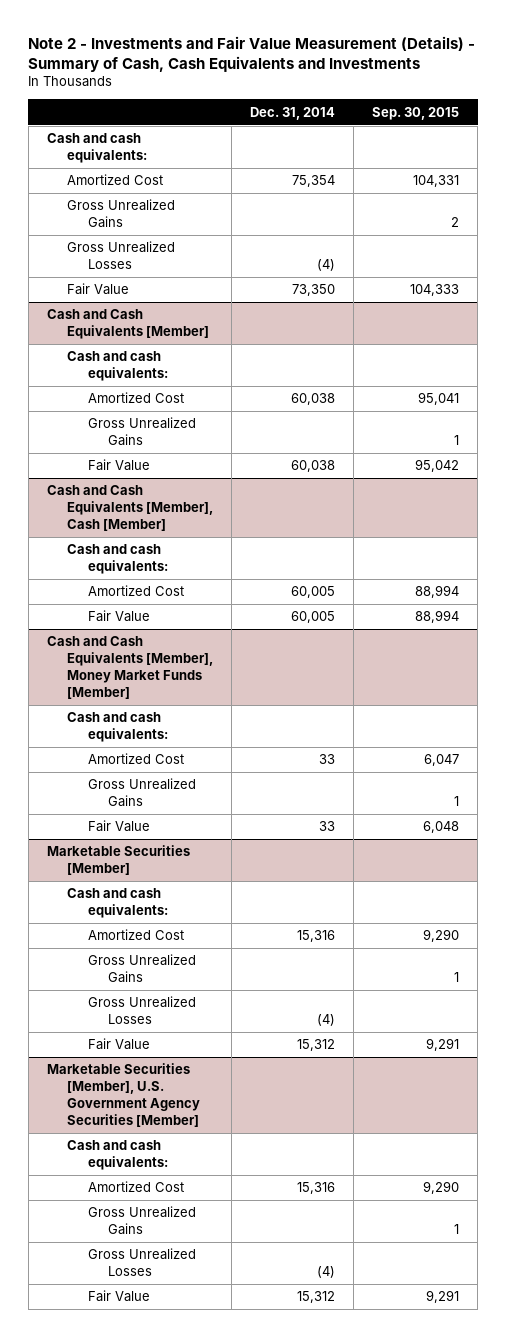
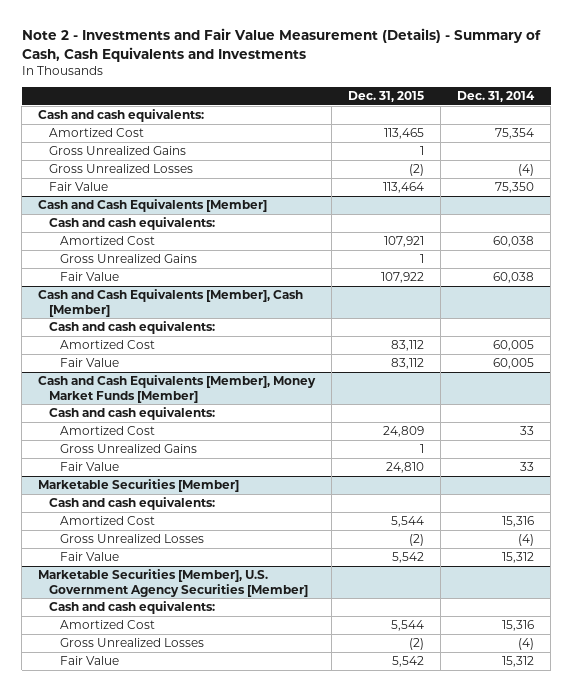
[372,106,460,120] Sep. 30, 2015 -> none
none -> [348,90,425,102] Dec. 31, 2015
[292,284,336,297] 73,350 -> [495,182,535,194] 75,350
[87,954,196,984] Gross Unrealized Gains -> none
[87,1206,196,1236] Gross Unrealized Gains -> none

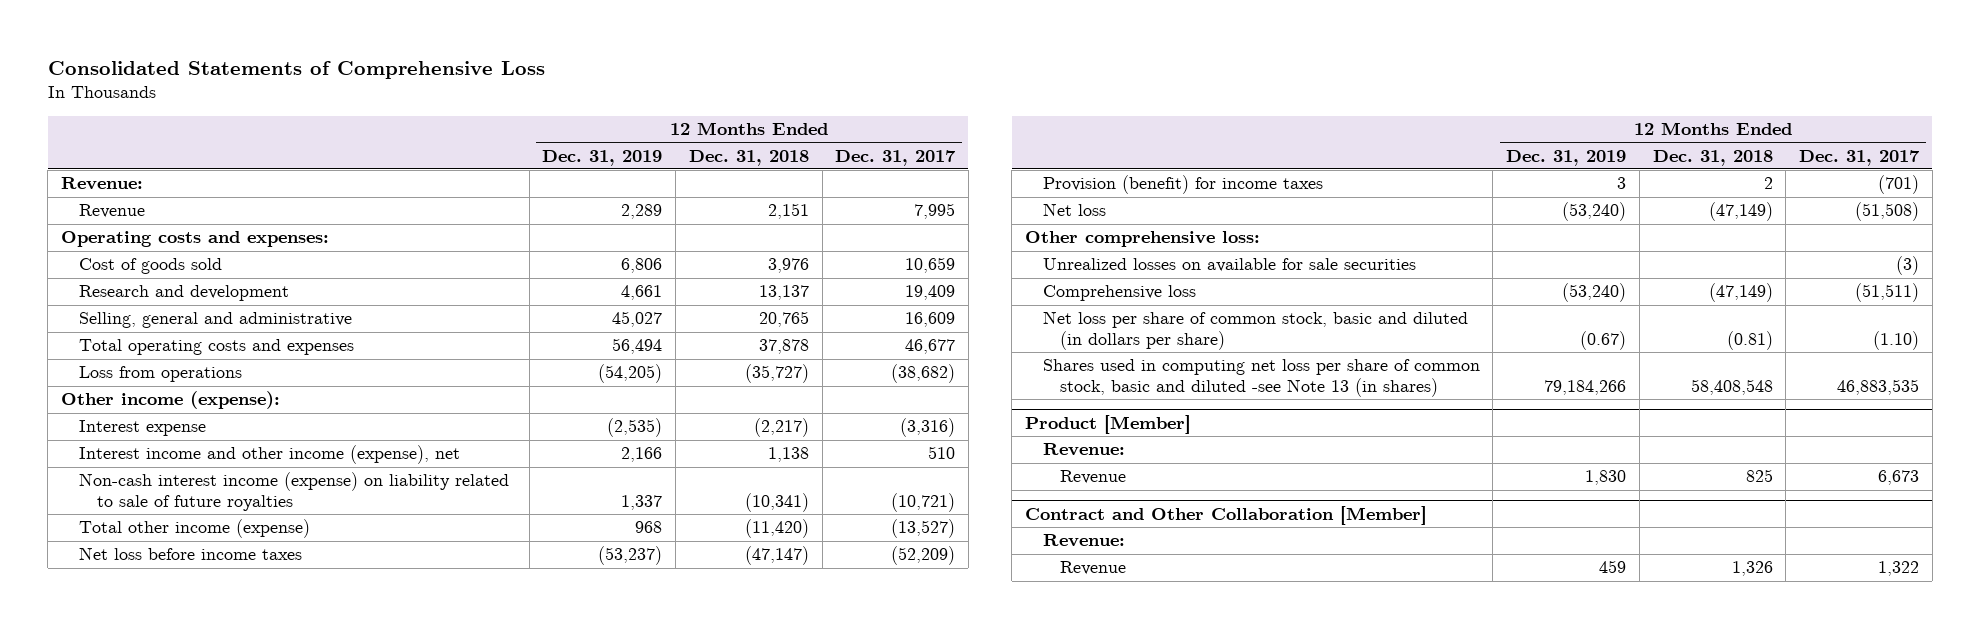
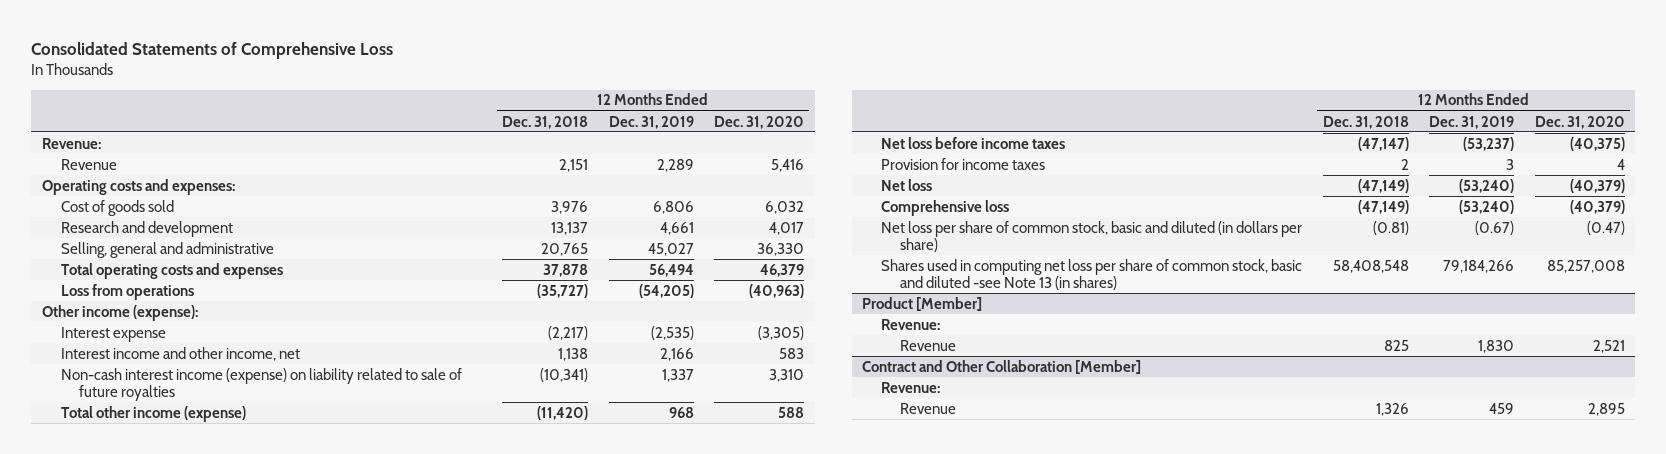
[835,149,957,166] Dec. 31, 2017 -> none
none -> [714,115,805,129] Dec. 31, 2020
[78,445,460,465] Interest income and other income (expense), net -> [60,346,300,361] Interest income and other income, net
[1042,175,1323,195] Provision (benefit) for income taxes -> [880,157,1045,170] Provision for income taxes
[1025,231,1261,248] Other comprehensive loss: -> none
[1042,258,1416,273] Unrealized losses on available for sale securities -> none

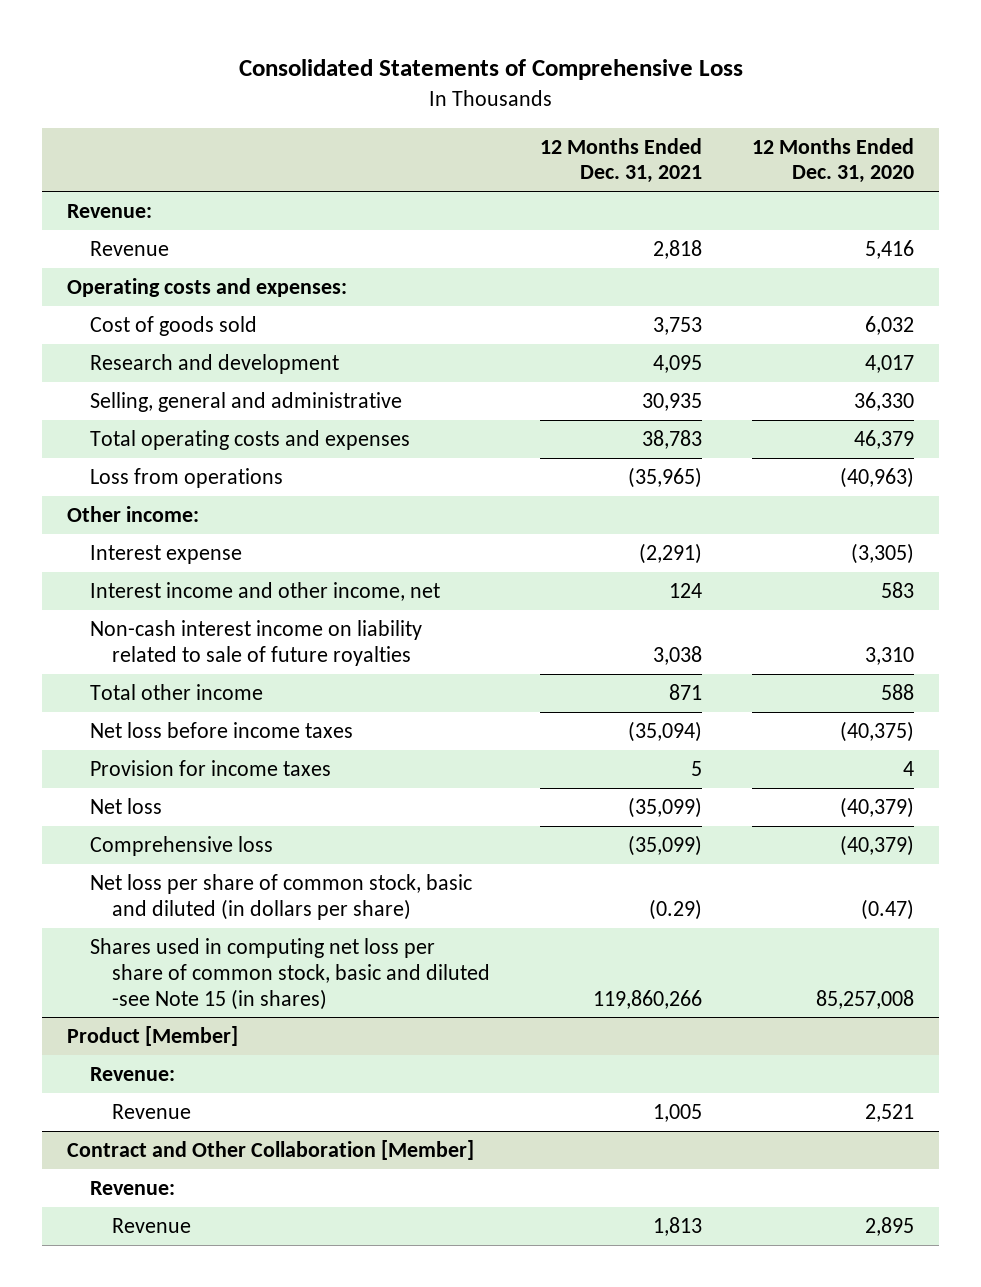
[502,115,589,129] Dec. 31, 2018 -> none
[608,115,694,129] Dec. 31, 2019 -> none
none -> [539,137,702,184] 12 Months Ended Dec. 31, 2021
[41,304,198,321] Other income (expense): -> [67,505,200,522] Other income:
[60,367,462,401] Non-cash interest income (expense) on liability related to sale of future royalties -> [89,619,422,666] Non-cash interest income on liability related to sale of future royalties
[60,405,246,422] Total other income (expense) -> [89,683,263,700] Total other income
[880,258,1302,290] Shares used in computing net loss per share of common stock, basic and diluted -see Note 13 (in shares) -> [89,937,490,1010] Shares used in computing net loss per share of common stock, basic and diluted -see Note 15 (in shares)

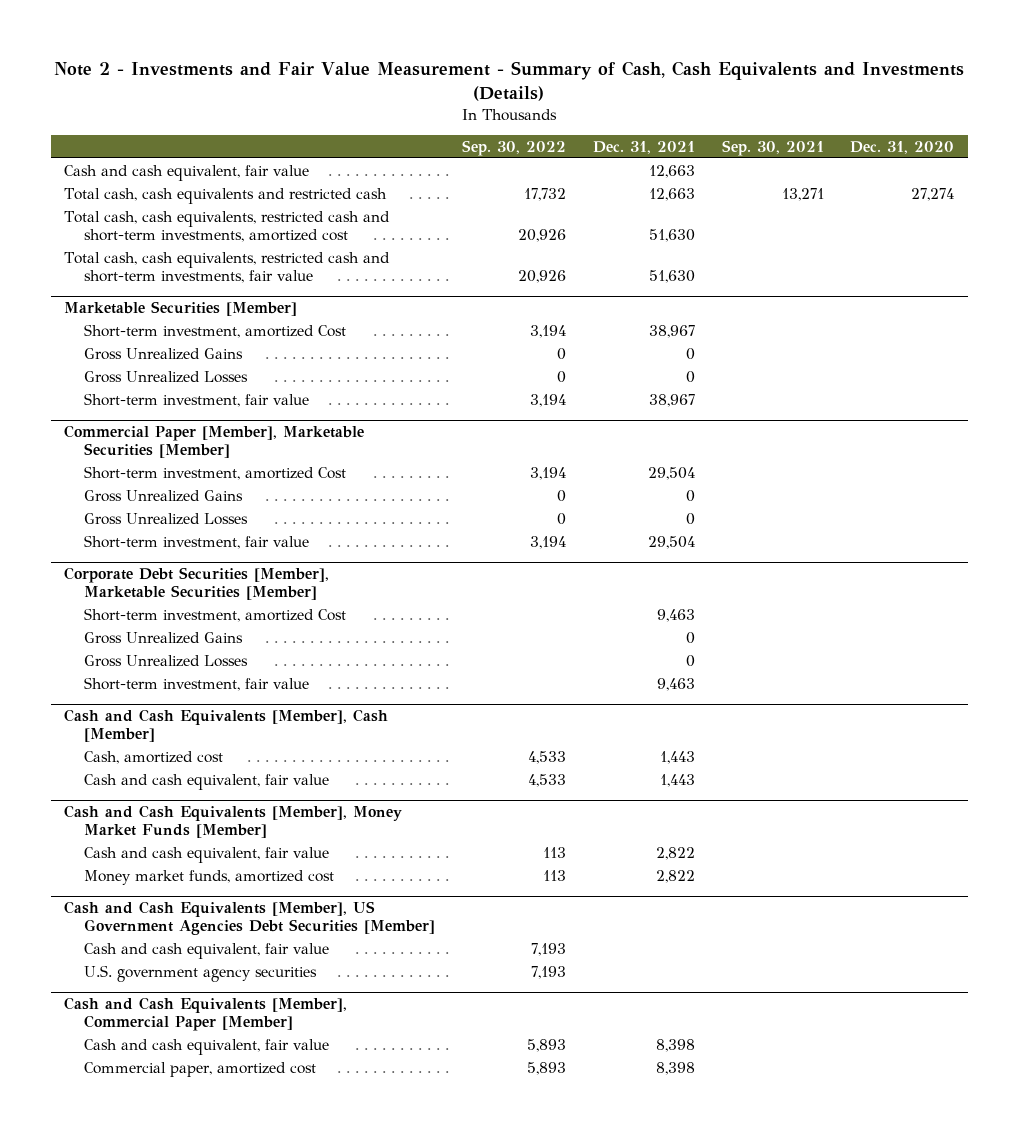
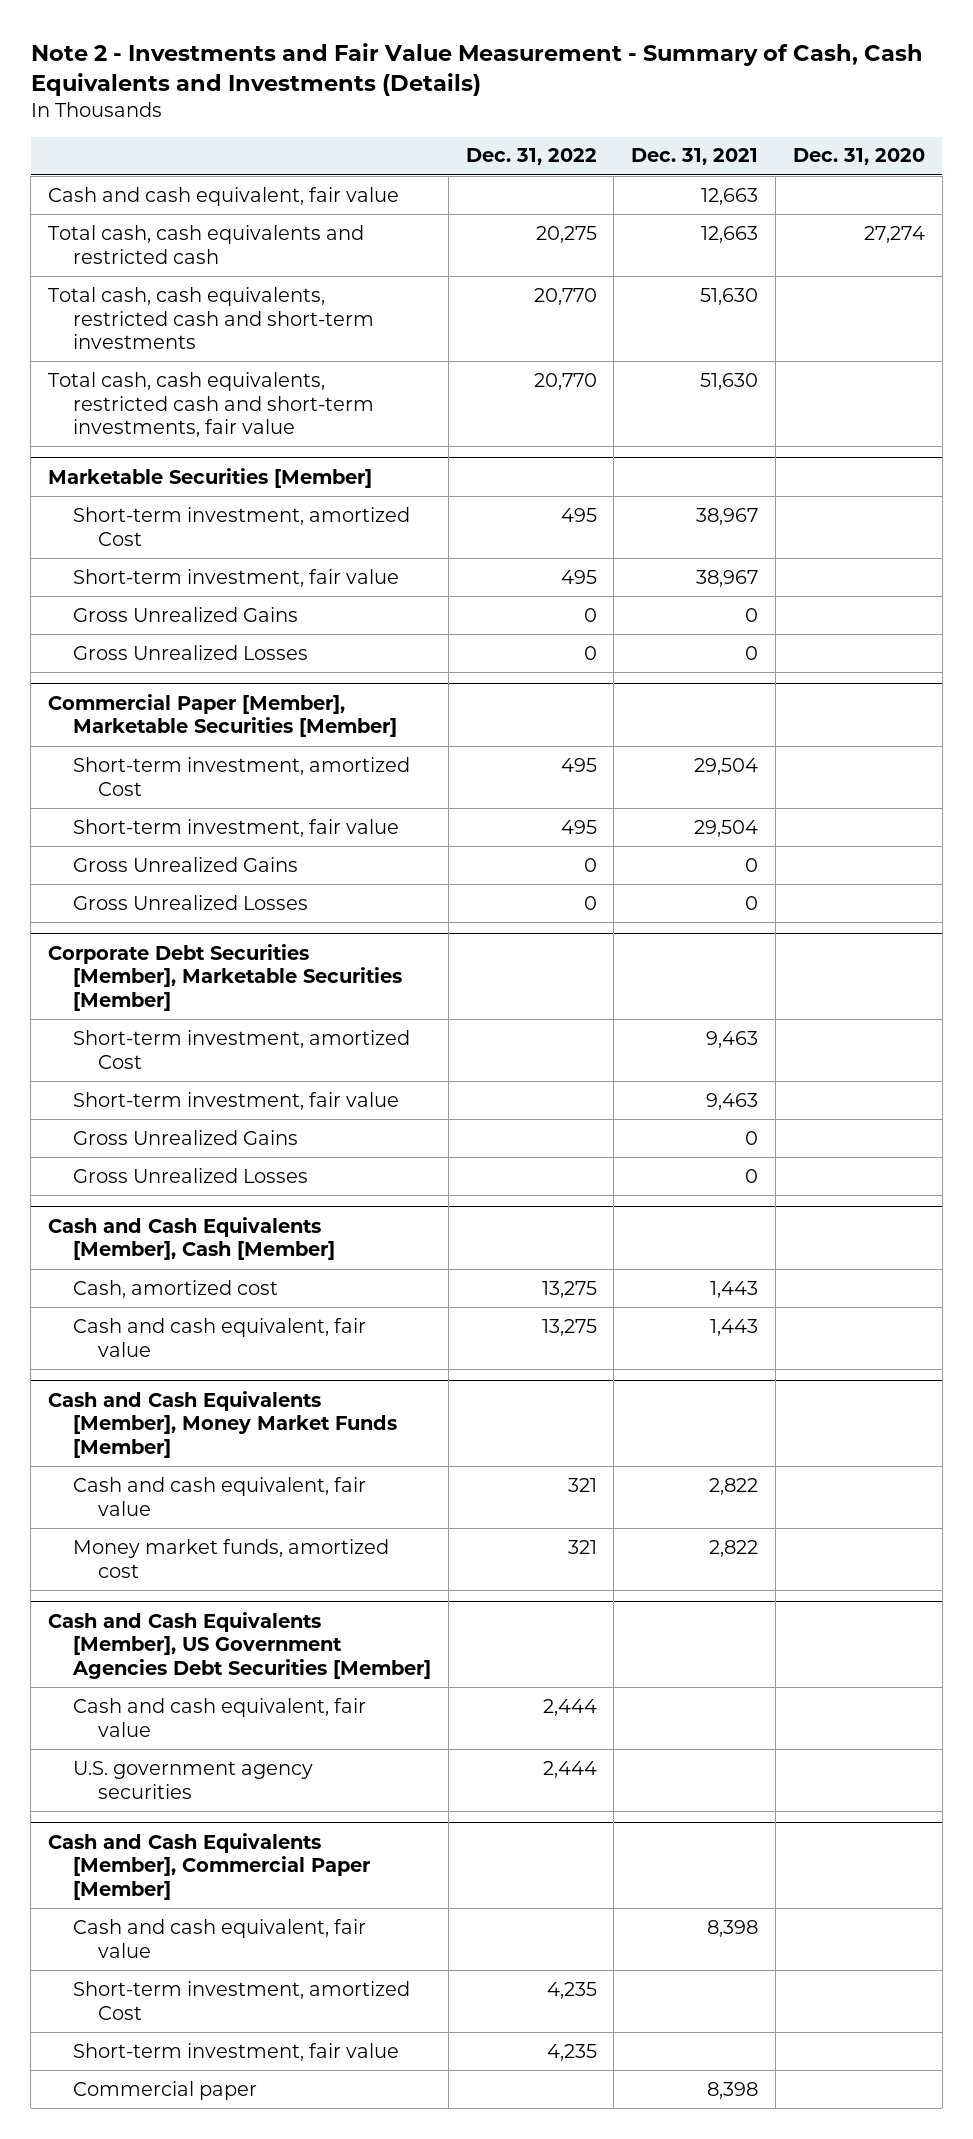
[461,139,566,156] Sep. 30, 2022 -> none
[721,139,824,156] Sep. 30, 2021 -> none
none -> [465,148,597,166] Dec. 31, 2022
[64,210,391,242] Total cash, cash equivalents, restricted cash and short-term investments, amortized cost -> [48,286,374,350] Total cash, cash equivalents, restricted cash and short-term investments
[84,392,310,407] Short-term investment, fair value -> [72,568,399,587] Short-term investment, fair value
[84,534,310,549] Short-term investment, fair value -> [72,818,399,837] Short-term investment, fair value
[84,676,310,691] Short-term investment, fair value -> [72,1091,399,1110] Short-term investment, fair value
none -> [72,1980,410,2020] Short-term investment, amortized Cost
none -> [72,2042,399,2061] Short-term investment, fair value
[84,1061,317,1077] Commercial paper, amortized cost -> [72,2080,257,2100] Commercial paper

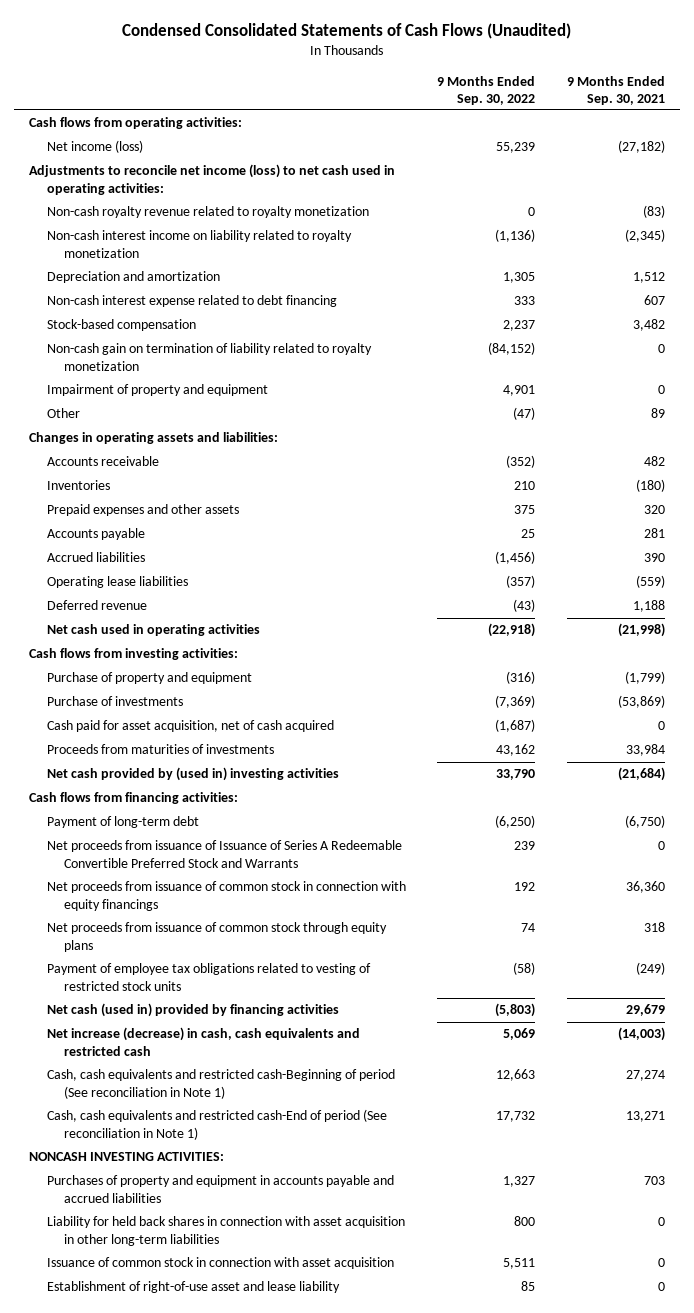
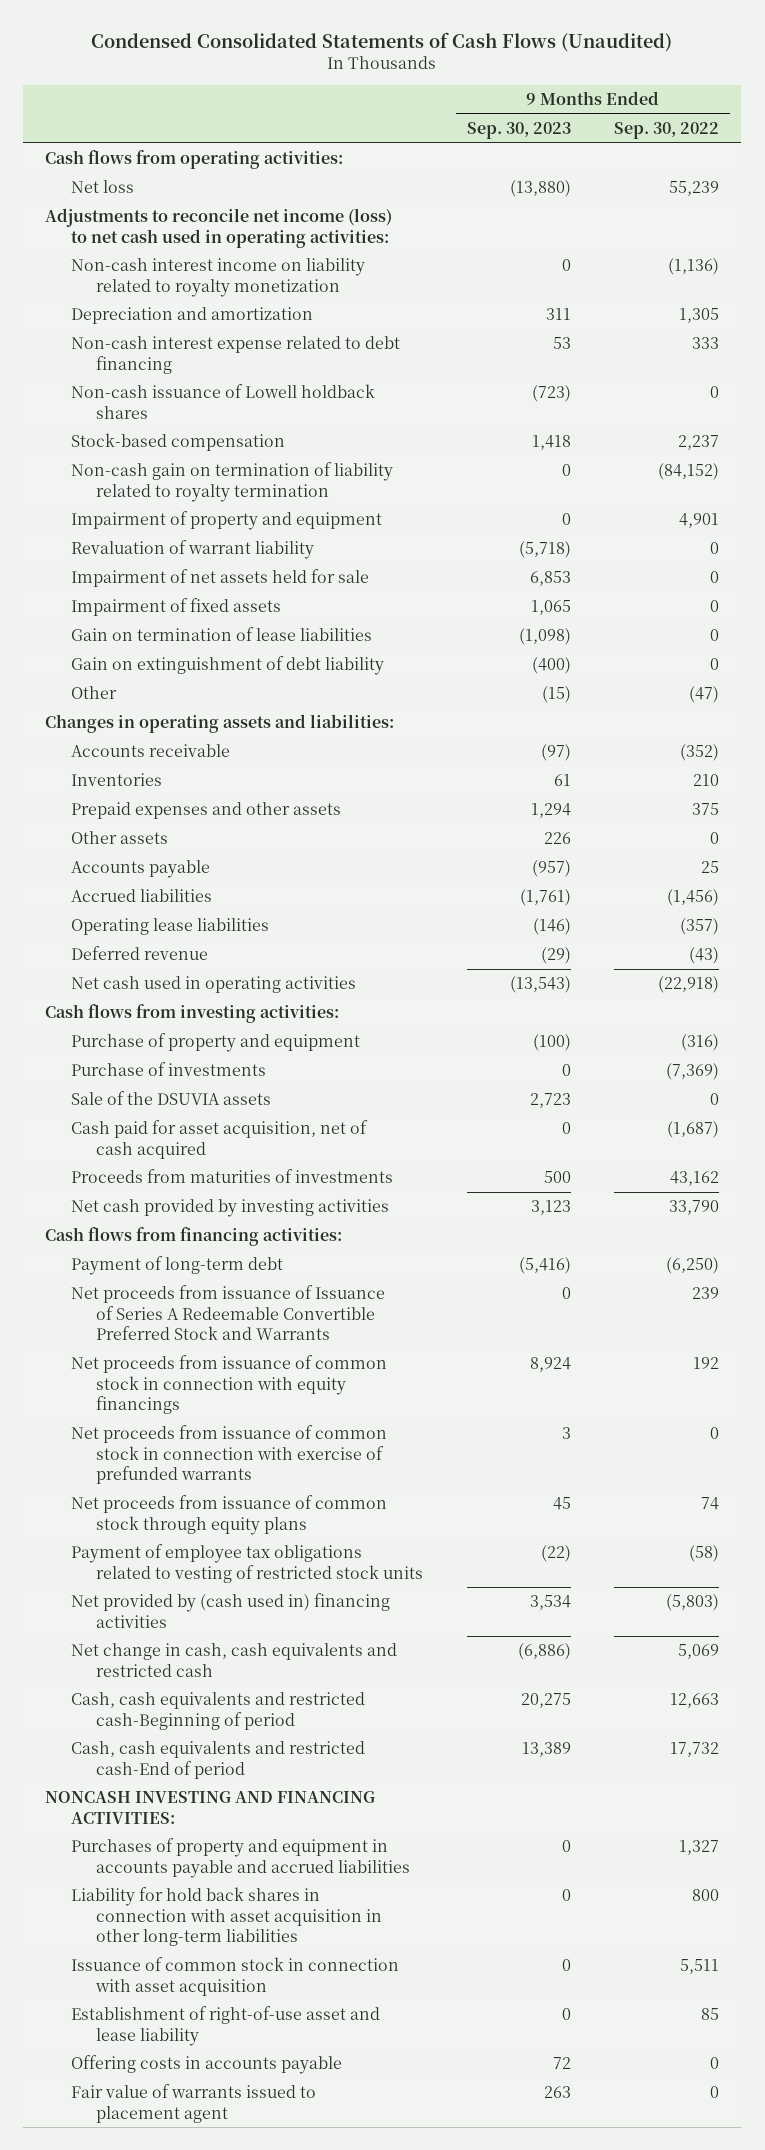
[566,75,665,105] 9 Months Ended Sep. 30, 2021 -> none
none -> [466,122,571,140] Sep. 30, 2023
[46,140,143,154] Net income (loss) -> [70,180,134,194] Net loss
[46,206,369,219] Non-cash royalty revenue related to royalty monetization -> none
none -> [70,384,375,419] Non-cash issuance of Lowell holdback shares
[46,343,372,371] Non-cash gain on termination of liability related to royalty monetization -> [70,462,393,502] Non-cash gain on termination of liability related to royalty termination
none -> [70,540,314,560] Revaluation of warrant liability
none -> [70,569,369,588] Impairment of net assets held for sale
none -> [70,598,281,617] Impairment of fixed assets
none -> [70,627,372,642] Gain on termination of lease liabilities
none -> [70,656,384,676] Gain on extinguishment of debt liability
none -> [70,831,168,845] Other assets
none -> [70,1091,271,1106] Sale of the DSUVIA assets
[46,767,339,782] Net cash provided by (used in) investing activities -> [70,1199,389,1218] Net cash provided by investing activities
none -> [70,1425,387,1485] Net proceeds from issuance of common stock in connection with exercise of prefunded warrants
[46,1003,339,1018] Net cash (used in) provided by financing activities -> [70,1593,390,1628] Net provided by (cash used in) financing activities
[46,1027,360,1056] Net increase (decrease) in cash, cash equivalents and restricted cash -> [70,1643,397,1677] Net change in cash, cash equivalents and restricted cash
[46,1069,395,1099] Cash, cash equivalents and restricted cash-Beginning of period (See reconciliation in Note 1) -> [70,1692,365,1730] Cash, cash equivalents and restricted cash-Beginning of period
[46,1109,387,1140] Cash, cash equivalents and restricted cash-End of period (See reconciliation in Note 1) -> [70,1741,365,1779] Cash, cash equivalents and restricted cash-End of period
[29,1152,225,1162] NONCASH INVESTING ACTIVITIES: -> [45,1791,376,1824] NONCASH INVESTING AND FINANCING ACTIVITIES:
[46,1216,405,1246] Liability for held back shares in connection with asset acquisition in other long-term liabilities -> [70,1887,382,1947] Liability for hold back shares in connection with asset acquisition in other long-term liabilities
none -> [70,2055,342,2075] Offering costs in accounts payable
none -> [70,2084,316,2123] Fair value of warrants issued to placement agent

